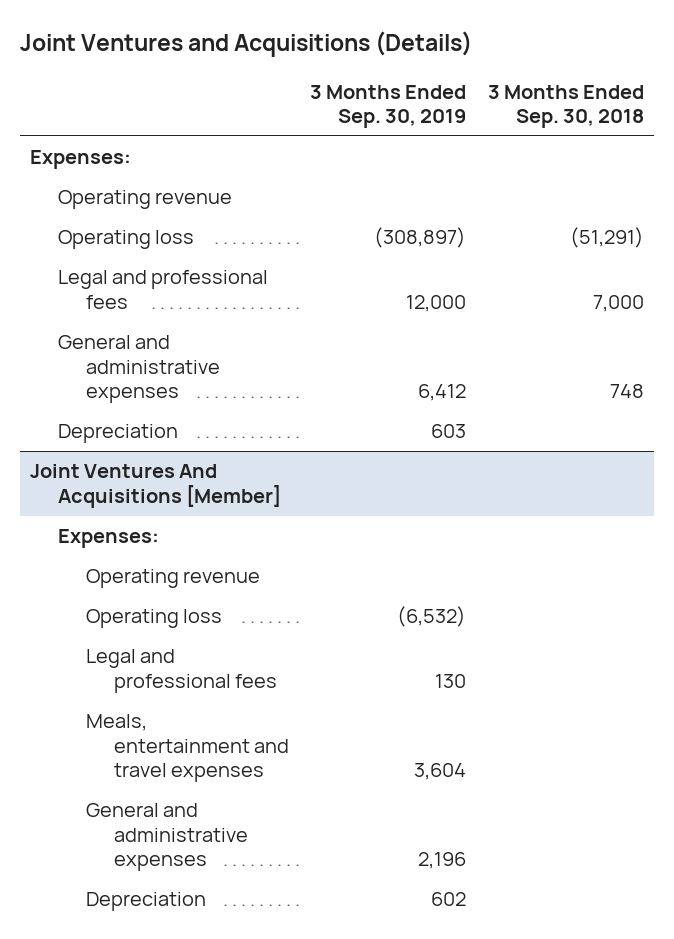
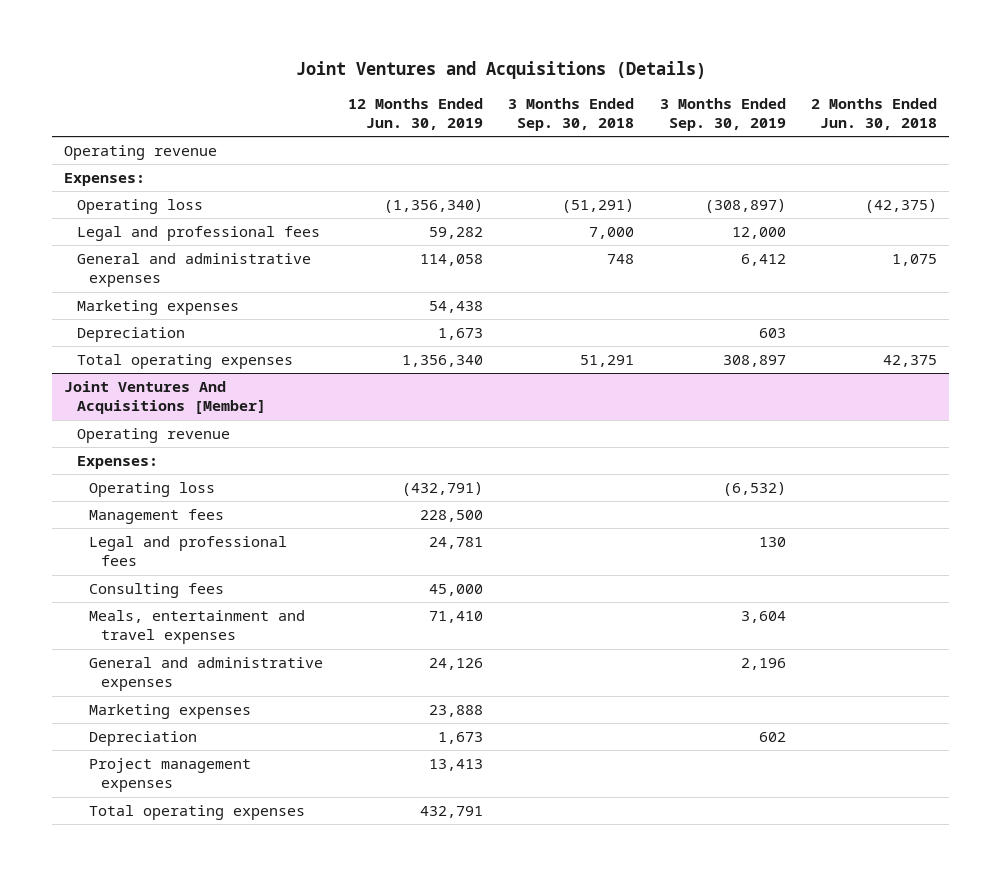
none -> [348,97,484,131] 12 Months Ended Jun. 30, 2019
none -> [810,97,937,131] 2 Months Ended Jun. 30, 2018
[30,150,132,170] Expenses: -> [64,173,146,187] Expenses:
none -> [76,300,239,316] Marketing expenses
none -> [76,354,293,370] Total operating expenses
[58,529,160,549] Expenses: -> [76,456,158,470] Expenses:
none -> [88,509,224,525] Management fees
none -> [88,583,224,599] Consulting fees
none -> [88,704,251,720] Marketing expenses
none -> [88,758,251,793] Project management expenses
none -> [88,805,305,821] Total operating expenses

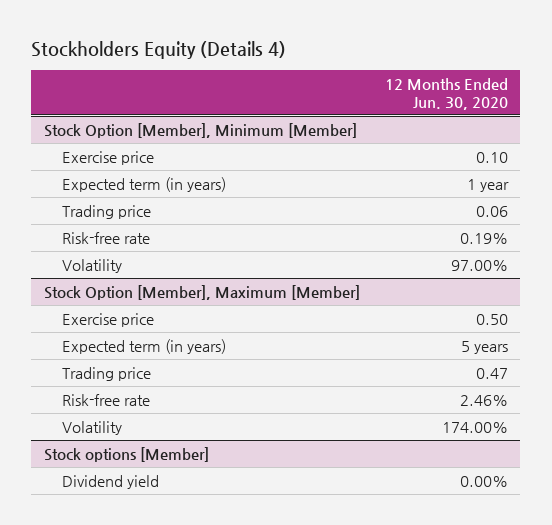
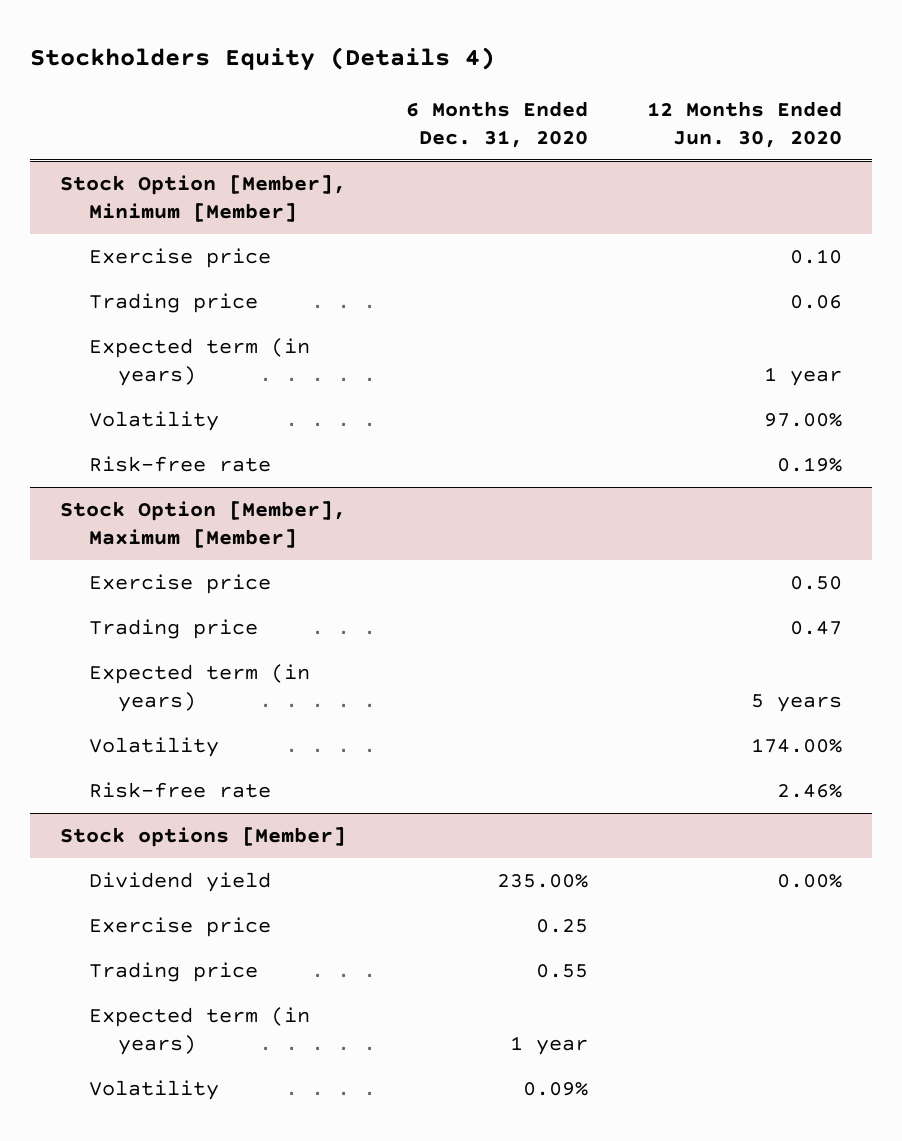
none -> [405,101,588,148] 6 Months Ended Dec. 31, 2020
[62,176,227,192] Expected term (in years) -> [88,338,310,386] Expected term (in years)
[62,231,151,244] Risk-free rate -> [88,456,271,473] Risk-free rate
[62,338,227,354] Expected term (in years) -> [88,664,310,712] Expected term (in years)
[62,393,151,406] Risk-free rate -> [88,782,271,799] Risk-free rate
none -> [88,917,271,938] Exercise price
none -> [88,962,258,983] Trading price
none -> [88,1007,310,1055] Expected term (in years)
none -> [88,1080,219,1101] Volatility

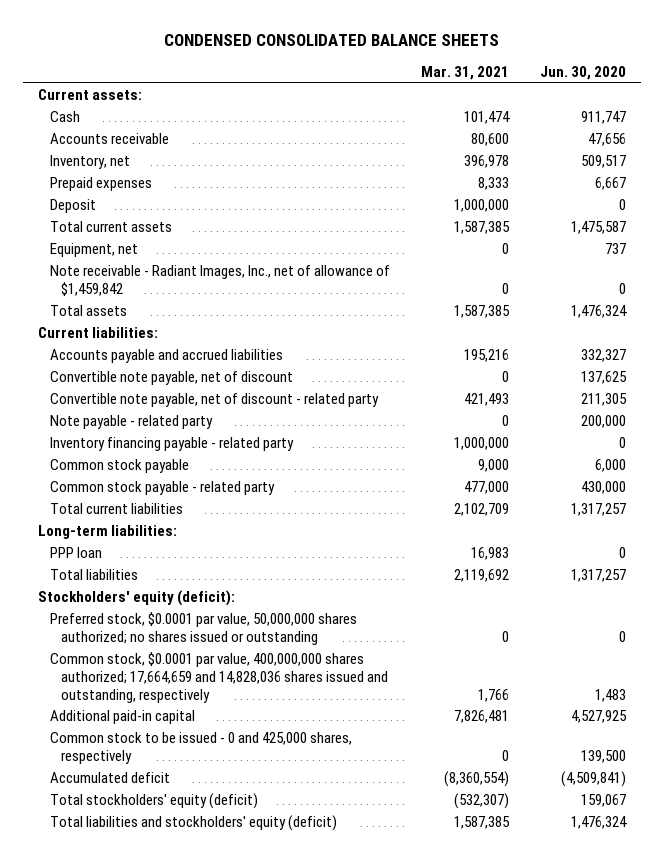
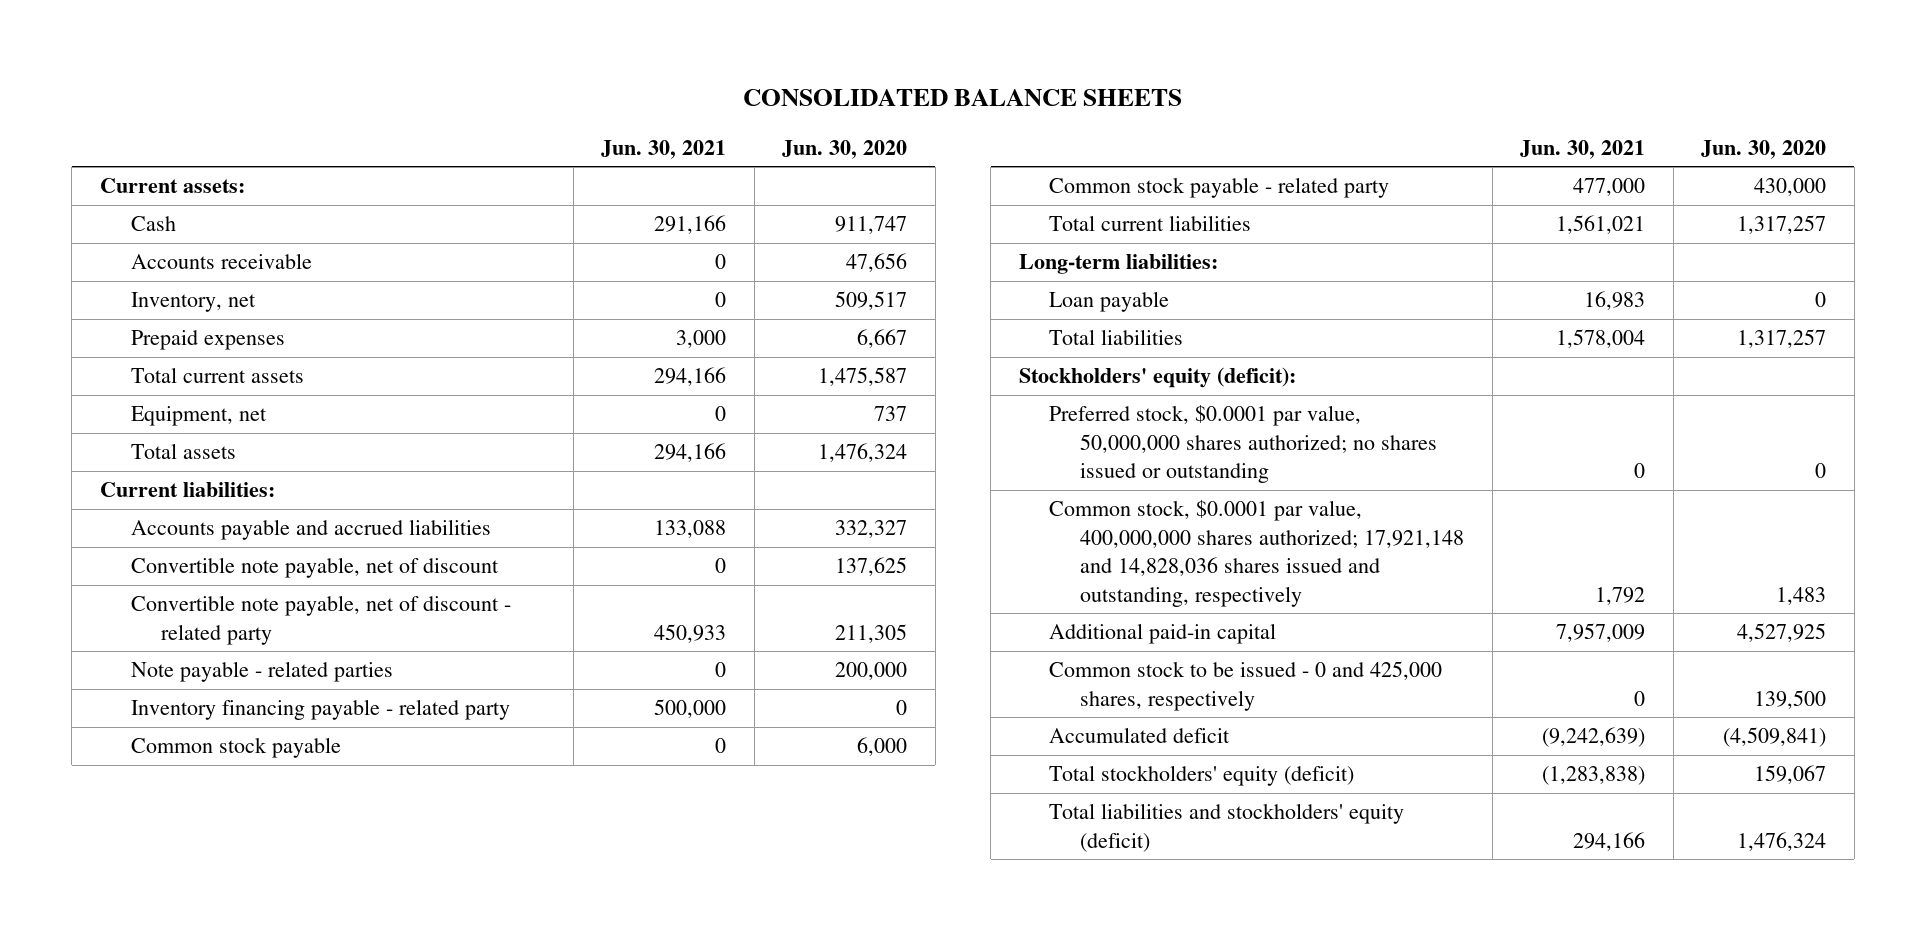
[163,34,499,47] CONDENSED CONSOLIDATED BALANCE SHEETS -> [742,89,1182,107] CONSOLIDATED BALANCE SHEETS
[420,66,509,81] Mar. 31, 2021 -> none
none -> [601,139,727,159] Jun. 30, 2021
[49,199,96,214] Deposit -> none
[49,265,390,297] Note receivable - Radiant Images, Inc., net of allowance of $1,459,842 -> none
[49,415,213,430] Note payable - related party -> [130,661,393,683] Note payable - related parties
[49,547,102,559] PPP loan -> none
none -> [1049,291,1170,313] Loan payable
[49,652,389,703] Common stock, $0.0001 par value, 400,000,000 shares authorized; 17,664,659 and 14,828,036 shares issued and outstanding, respectively -> [1049,500,1465,607] Common stock, $0.0001 par value, 400,000,000 shares authorized; 17,921,148 and 14,828,036 shares issued and outstanding, respectively

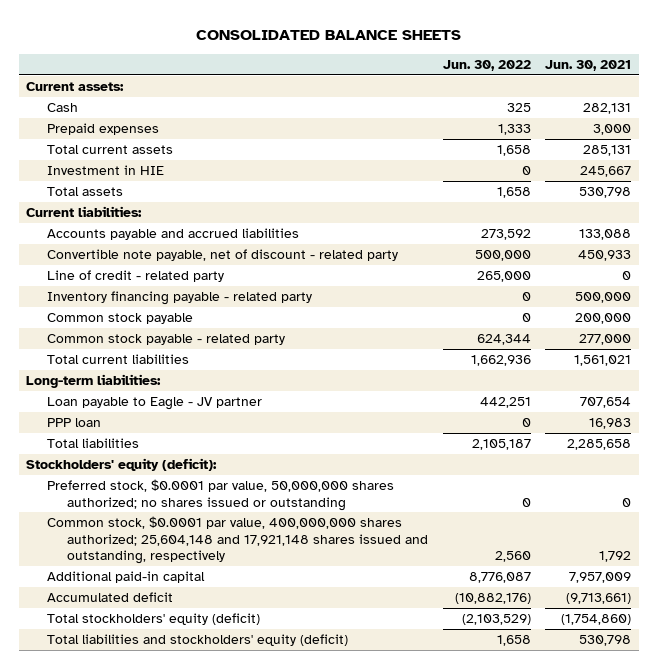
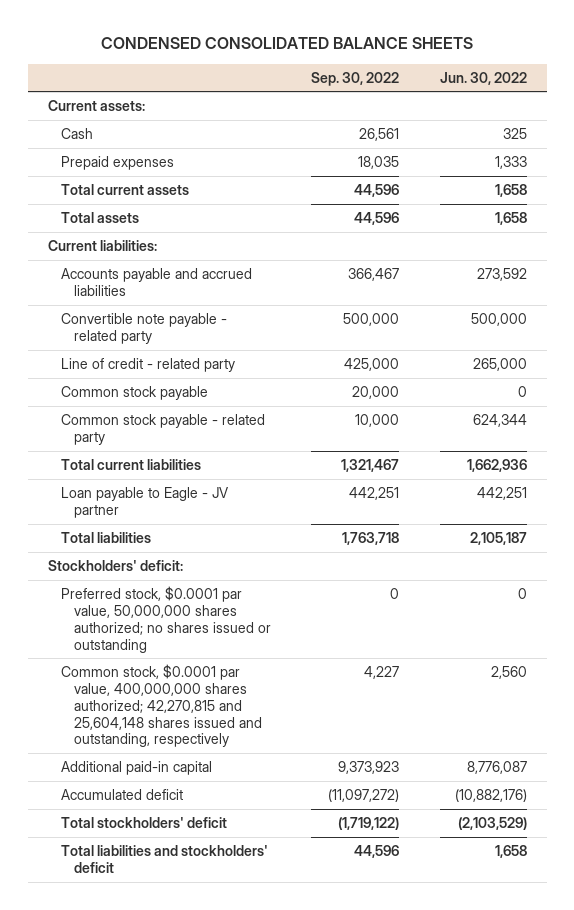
[195,30,461,41] CONSOLIDATED BALANCE SHEETS -> [101,37,474,50] CONDENSED CONSOLIDATED BALANCE SHEETS
[545,59,632,71] Jun. 30, 2021 -> none
none -> [311,71,400,86] Sep. 30, 2022
[46,165,164,176] Investment in HIE -> none
[46,249,398,262] Convertible note payable, net of discount - related party -> [60,313,227,344] Convertible note payable - related party
[46,291,312,306] Inventory financing payable - related party -> none
[26,374,162,389] Long-term liabilities: -> none
[46,418,101,428] PPP loan -> none
[26,458,218,472] Stockholders' equity (deficit): -> [47,560,183,572] Stockholders' deficit:
[46,516,429,565] Common stock, $0.0001 par value, 400,000,000 shares authorized; 25,604,148 and 17,921,148 shares issued and outstanding, respectively -> [60,664,262,748] Common stock, $0.0001 par value, 400,000,000 shares authorized; 42,270,815 and 25,604,148 shares issued and outstanding, respectively
[46,613,260,626] Total stockholders' equity (deficit) -> [60,817,227,829] Total stockholders' deficit
[46,634,348,647] Total liabilities and stockholders' equity (deficit) -> [60,845,268,873] Total liabilities and stockholders' deficit

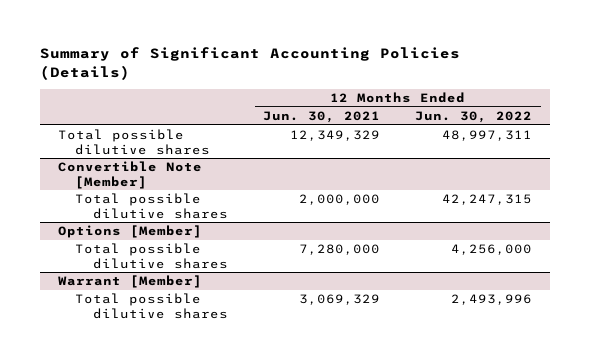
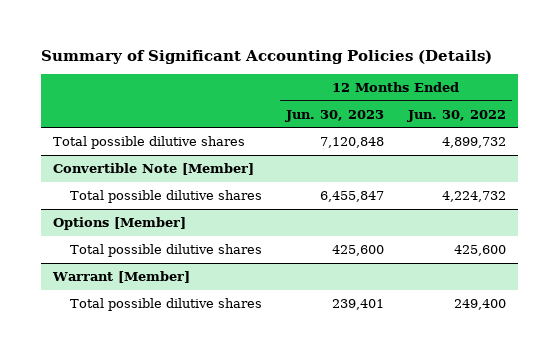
[263,111,381,124] Jun. 30, 2021 -> none
none -> [285,109,385,122] Jun. 30, 2023
[442,130,533,142] 48,997,311 -> [442,137,507,149] 4,899,732
[442,194,533,206] 42,247,315 -> [442,191,507,203] 4,224,732
[451,244,533,256] 4,256,000 -> [454,245,507,257] 425,600
[451,294,533,306] 2,493,996 -> [454,299,507,311] 249,400

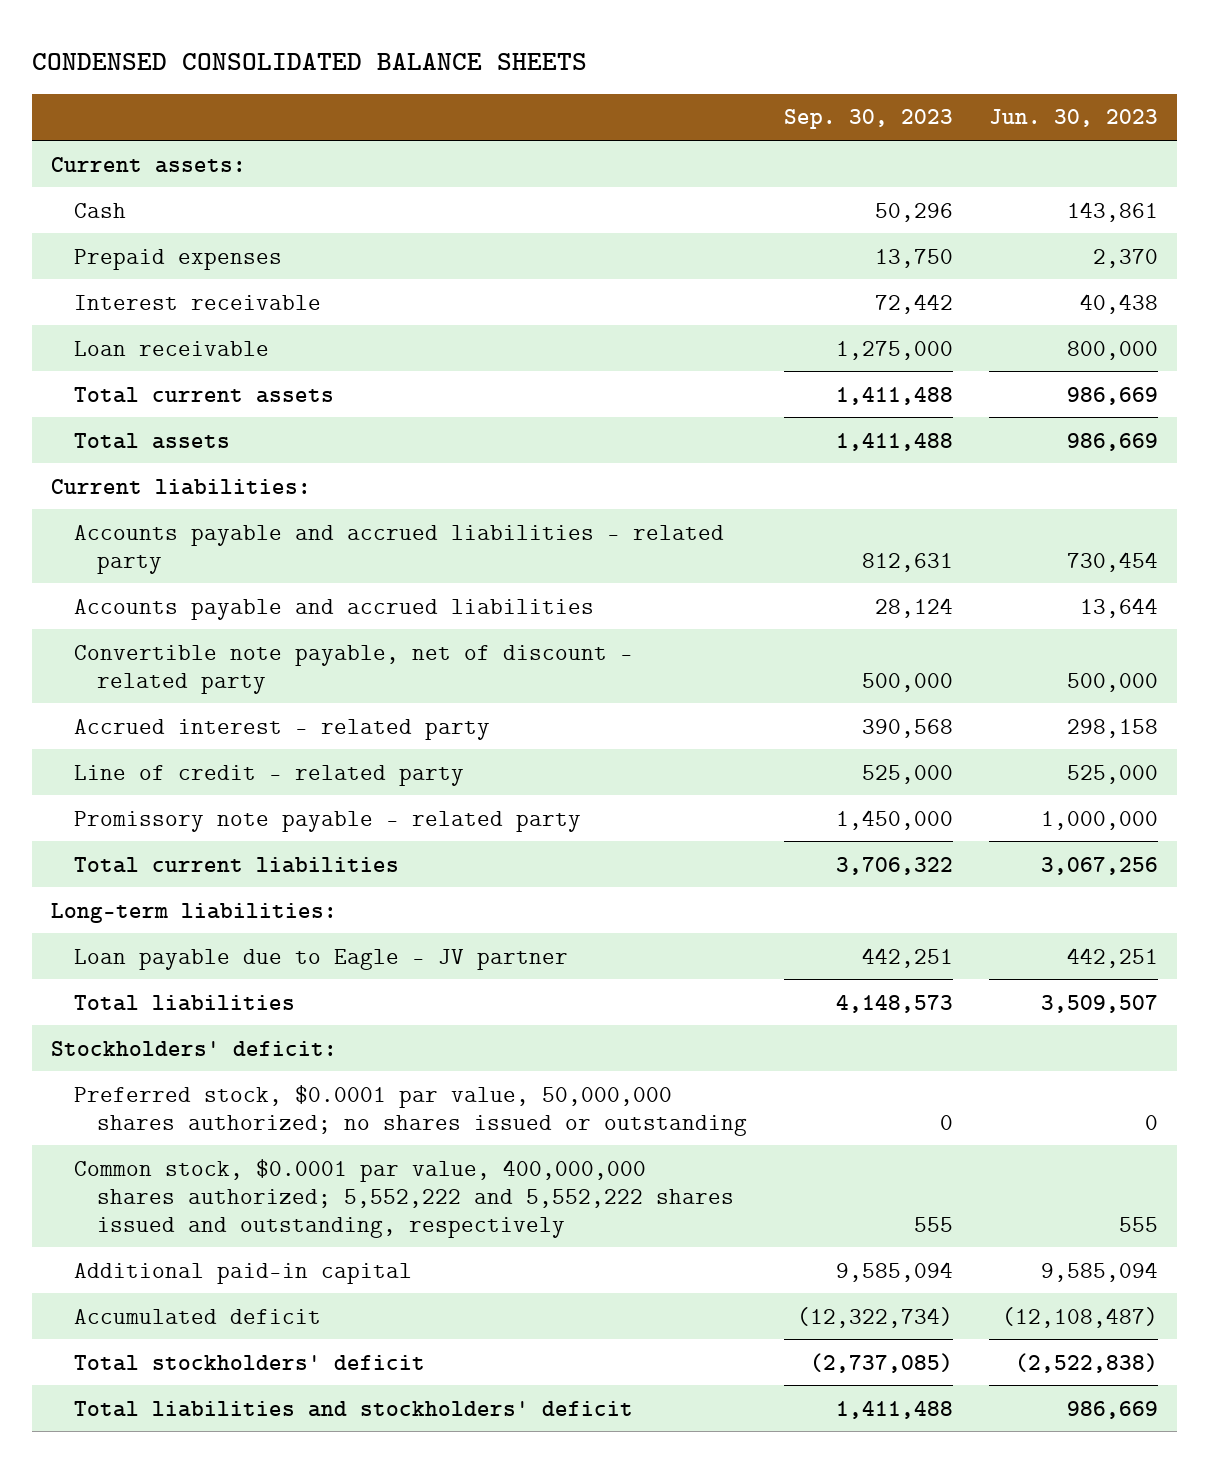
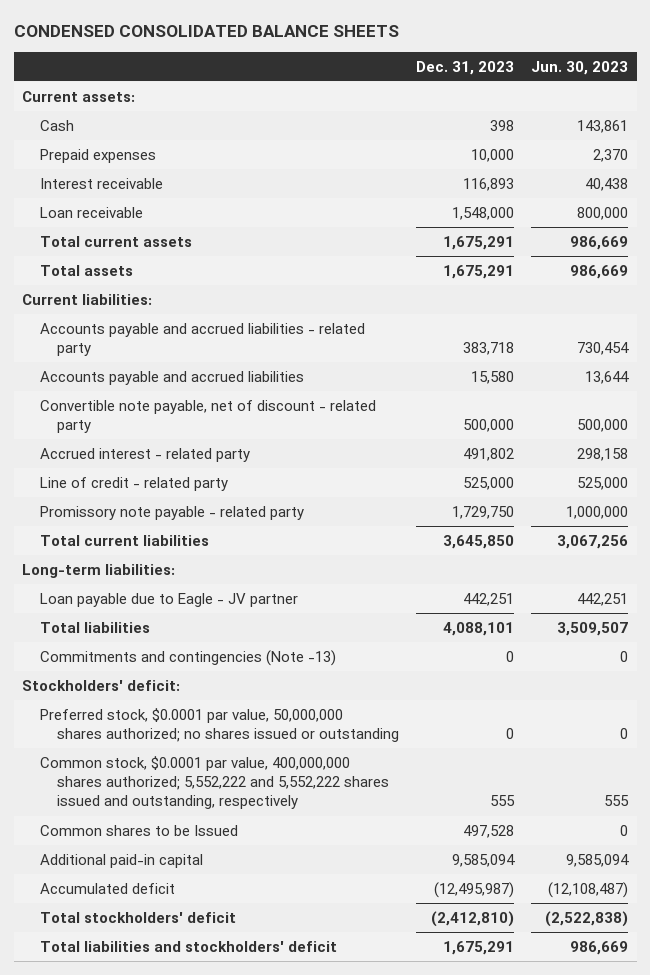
[783,109,953,130] Sep. 30, 2023 -> none
none -> [416,60,515,75] Dec. 31, 2023
none -> [39,649,336,666] Commitments and contingencies (Note -13)
none -> [39,824,238,836] Common shares to be Issued

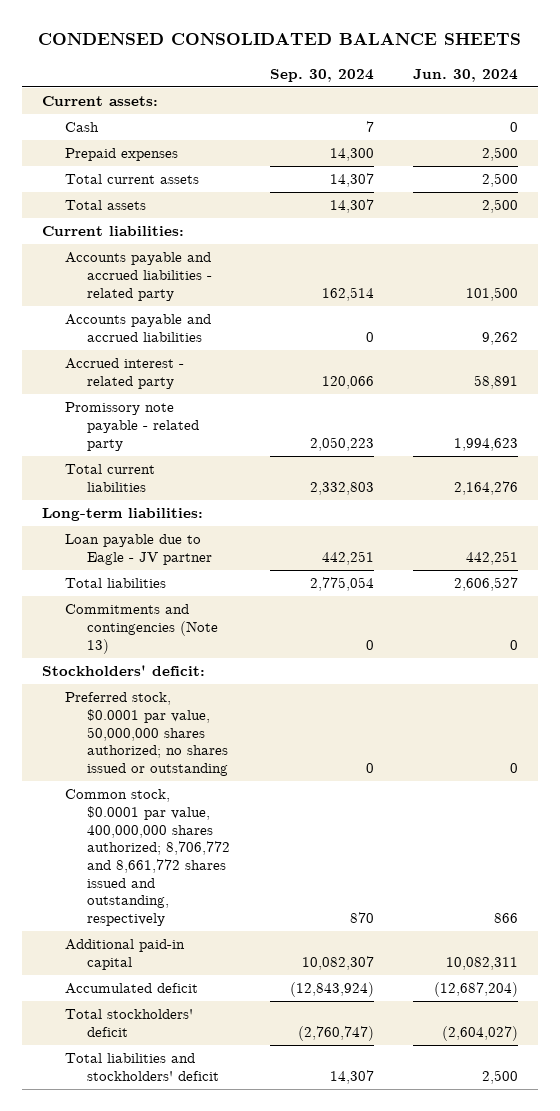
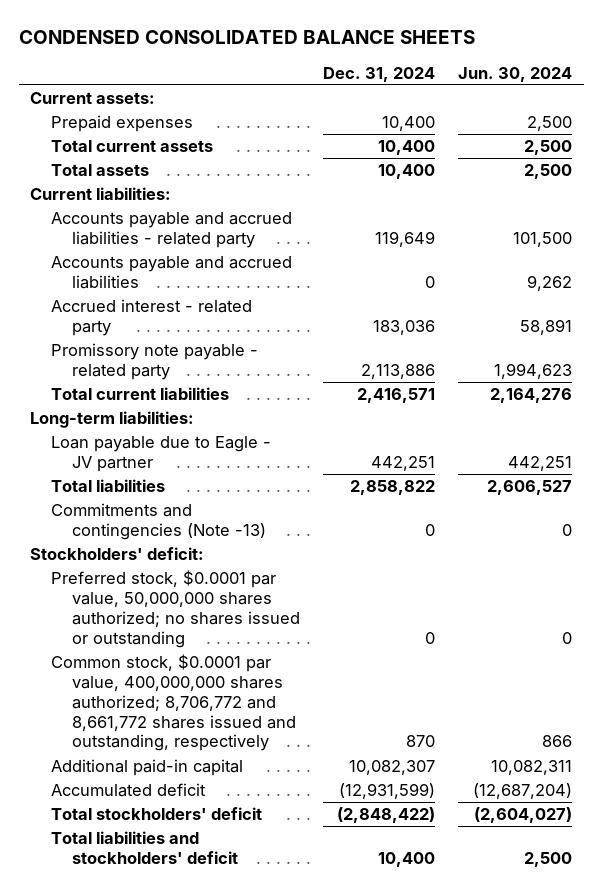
[269,68,374,82] Sep. 30, 2024 -> none
none -> [322,66,435,82] Dec. 31, 2024
[64,122,99,133] Cash -> none
[64,604,219,654] Commitments and contingencies (Note 13) -> [50,503,266,540] Commitments and contingencies (Note -13)

